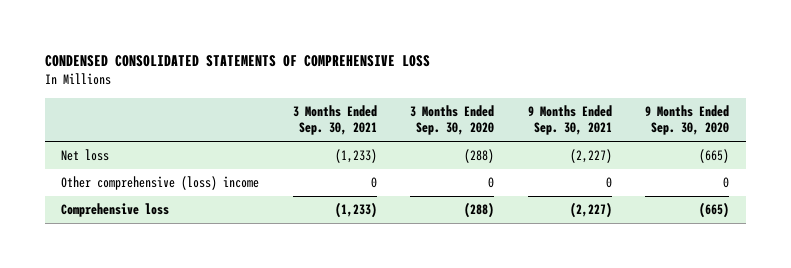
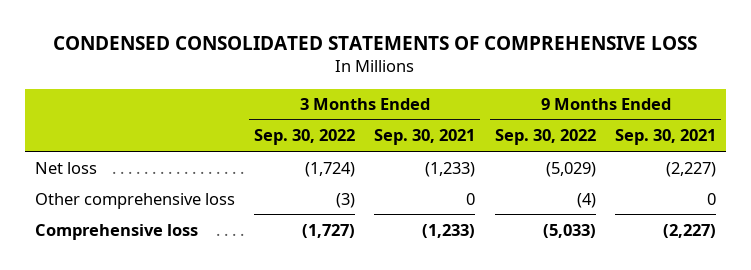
[410,105,495,136] 3 Months Ended Sep. 30, 2020 -> none
[645,105,730,136] 9 Months Ended Sep. 30, 2020 -> none
none -> [253,129,355,146] Sep. 30, 2022
none -> [494,129,596,146] Sep. 30, 2022
[61,176,260,191] Other comprehensive (loss) income -> [34,192,235,209] Other comprehensive loss

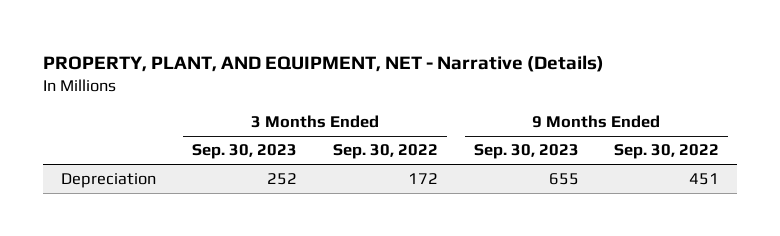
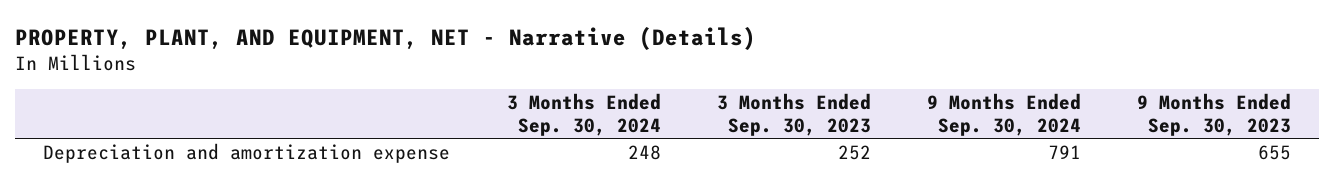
[332,144,438,160] Sep. 30, 2022 -> none
[614,144,720,160] Sep. 30, 2022 -> none
none -> [506,93,661,136] 3 Months Ended Sep. 30, 2024
none -> [926,93,1081,136] 9 Months Ended Sep. 30, 2024
[61,173,157,189] Depreciation -> [43,143,451,164] Depreciation and amortization expense

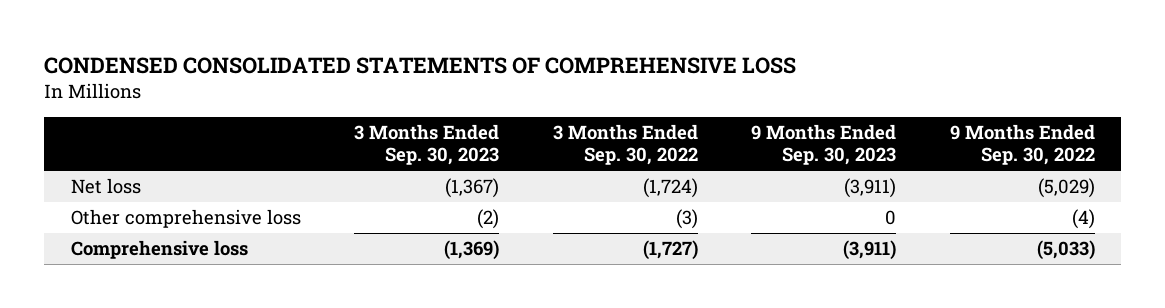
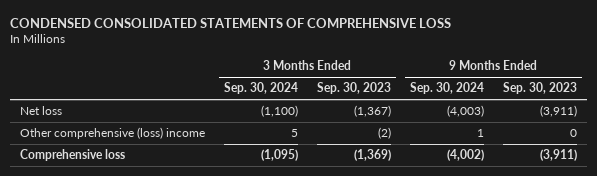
[552,124,698,166] 3 Months Ended Sep. 30, 2022 -> none
[949,124,1095,166] 9 Months Ended Sep. 30, 2022 -> none
none -> [223,82,298,95] Sep. 30, 2024
none -> [409,82,484,95] Sep. 30, 2024
[70,209,301,229] Other comprehensive loss -> [19,127,205,140] Other comprehensive (loss) income

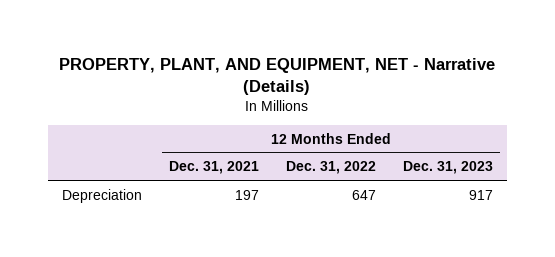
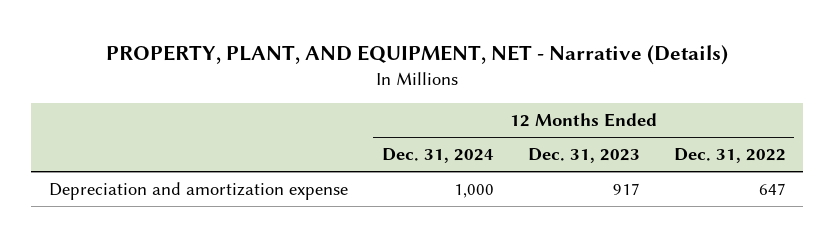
[168,161,259,175] Dec. 31, 2021 -> none
none -> [381,148,494,164] Dec. 31, 2024
[61,188,142,203] Depreciation -> [48,181,348,200] Depreciation and amortization expense

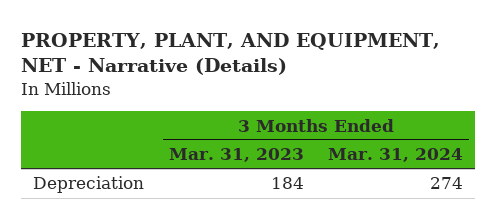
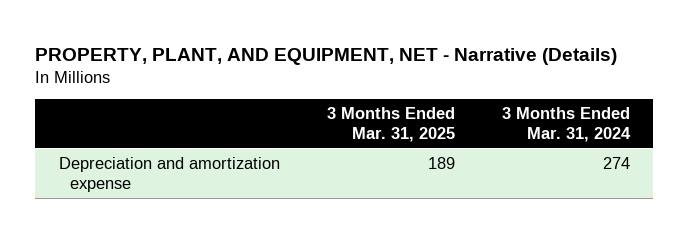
[168,148,304,163] Mar. 31, 2023 -> none
none -> [326,107,455,142] 3 Months Ended Mar. 31, 2025
[33,176,145,194] Depreciation -> [58,157,280,192] Depreciation and amortization expense

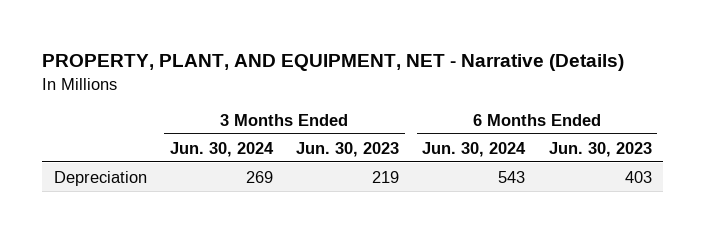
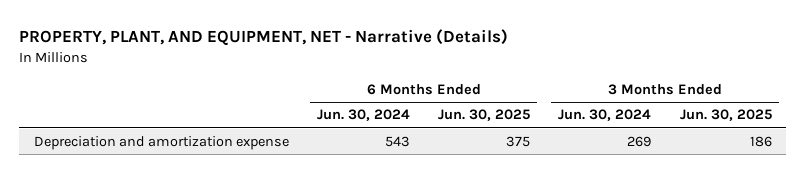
[296,141,400,157] Jun. 30, 2023 -> none
[548,141,652,157] Jun. 30, 2023 -> none
none -> [438,109,531,122] Jun. 30, 2025
none -> [679,109,772,122] Jun. 30, 2025
[53,170,147,186] Depreciation -> [33,136,289,151] Depreciation and amortization expense

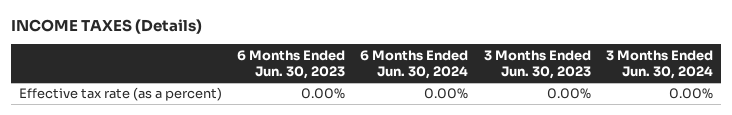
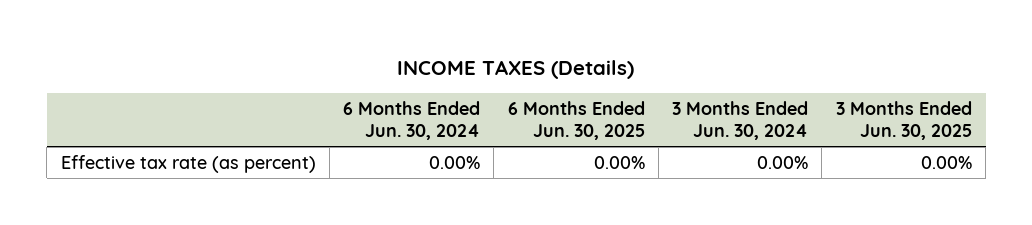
[237,49,346,80] 6 Months Ended Jun. 30, 2023 -> none
[483,49,591,80] 3 Months Ended Jun. 30, 2023 -> none
none -> [507,100,645,141] 6 Months Ended Jun. 30, 2025
none -> [835,100,972,141] 3 Months Ended Jun. 30, 2025
[18,87,222,102] Effective tax rate (as a percent) -> [60,154,316,173] Effective tax rate (as percent)

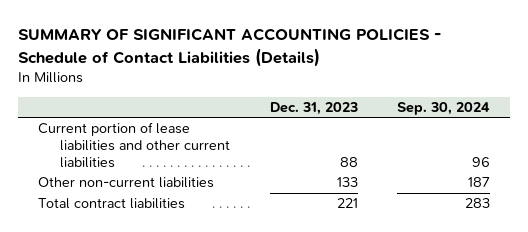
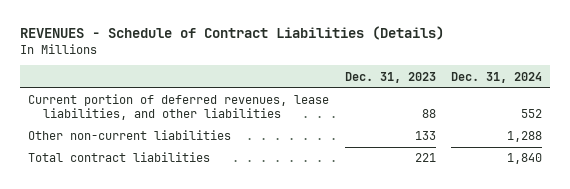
[18,28,442,67] SUMMARY OF SIGNIFICANT ACCOUNTING POLICIES - Schedule of Contact Liabilities (Details) -> [19,26,444,41] REVENUES - Schedule of Contract Liabilities (Details)
[397,101,491,115] Sep. 30, 2024 -> none
none -> [451,71,543,83] Dec. 31, 2024
[38,122,230,168] Current portion of lease liabilities and other current liabilities -> [27,94,329,121] Current portion of deferred revenues, lease liabilities, and other liabilities

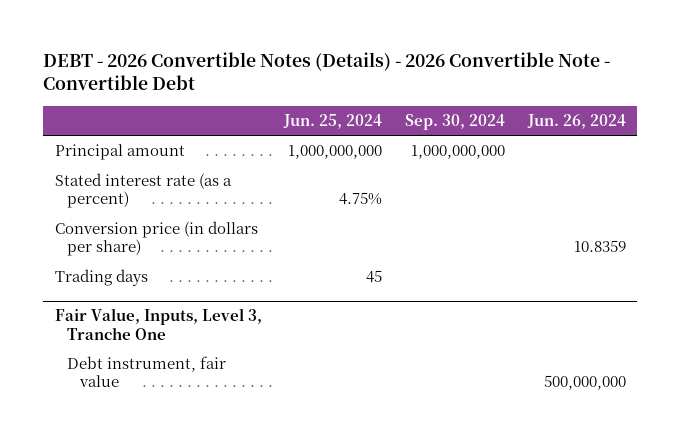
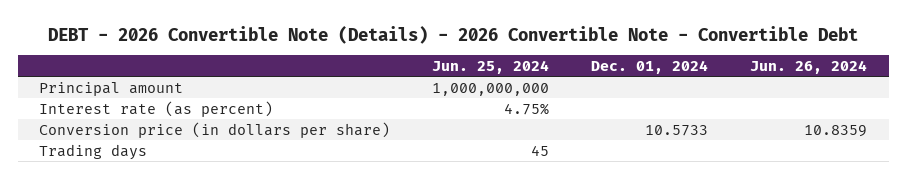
[43,51,611,91] DEBT - 2026 Convertible Notes (Details) - 2026 Convertible Note - Convertible Debt -> [48,25,859,44] DEBT - 2026 Convertible Note (Details) - 2026 Convertible Note - Convertible Debt
[405,113,506,130] Sep. 30, 2024 -> none
none -> [591,59,709,74] Dec. 01, 2024
[54,173,232,209] Stated interest rate (as a percent) -> [38,100,273,117] Interest rate (as percent)
[54,308,262,340] Fair Value, Inputs, Level 3, Tranche One -> none
[67,356,227,388] Debt instrument, fair value -> none

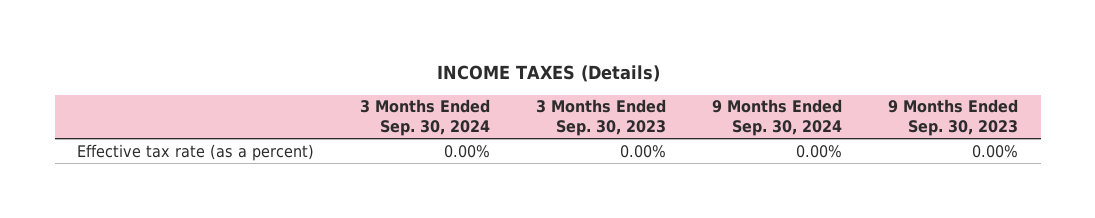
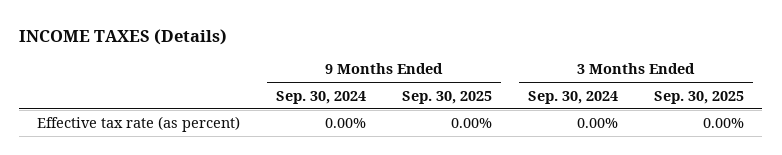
[536,99,667,137] 3 Months Ended Sep. 30, 2023 -> none
[887,99,1018,137] 9 Months Ended Sep. 30, 2023 -> none
none -> [402,90,493,104] Sep. 30, 2025
none -> [654,90,745,104] Sep. 30, 2025
[77,143,315,161] Effective tax rate (as a percent) -> [37,116,241,133] Effective tax rate (as percent)

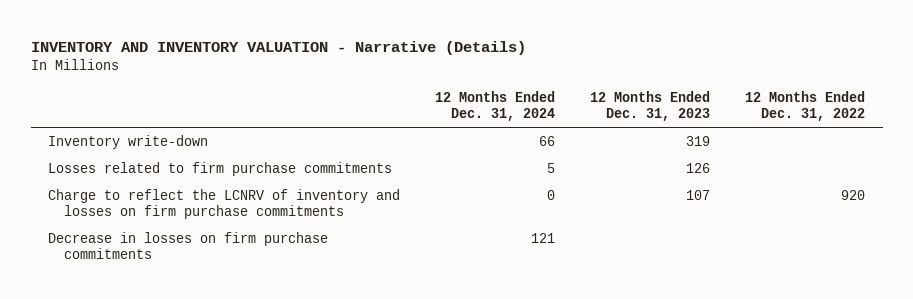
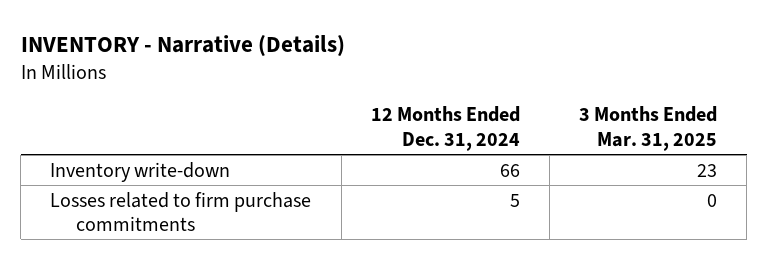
[30,40,526,55] INVENTORY AND INVENTORY VALUATION - Narrative (Details) -> [20,35,345,58] INVENTORY - Narrative (Details)
[590,90,711,122] 12 Months Ended Dec. 31, 2023 -> none
[745,90,866,122] 12 Months Ended Dec. 31, 2022 -> none
none -> [579,106,718,151] 3 Months Ended Mar. 31, 2025
[48,188,401,220] Charge to reflect the LCNRV of inventory and losses on firm purchase commitments -> none
[48,231,329,260] Decrease in losses on firm purchase commitments -> none

